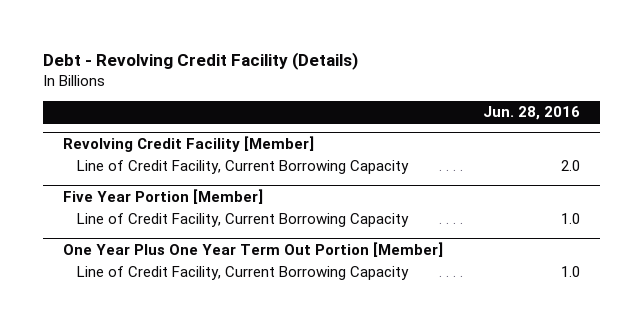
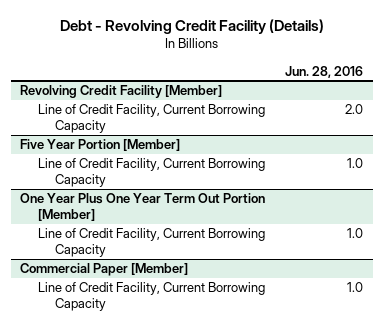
none -> [20,263,189,277] Commercial Paper [Member]
none -> [37,282,265,311] Line of Credit Facility, Current Borrowing Capacity

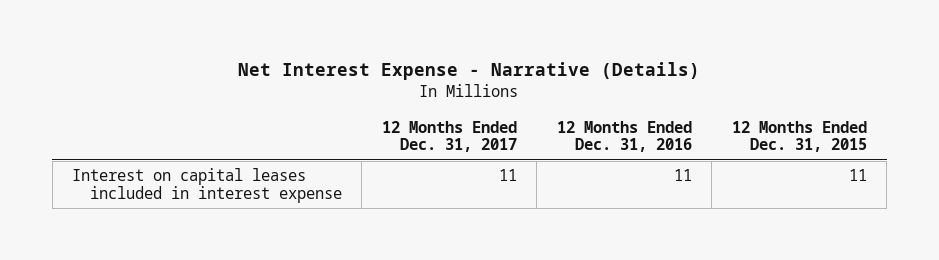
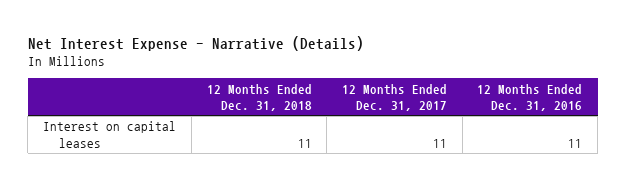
[731,120,867,153] 12 Months Ended Dec. 31, 2015 -> none
none -> [206,83,312,112] 12 Months Ended Dec. 31, 2018
[72,168,342,204] Interest on capital leases included in interest expense -> [43,121,177,148] Interest on capital leases

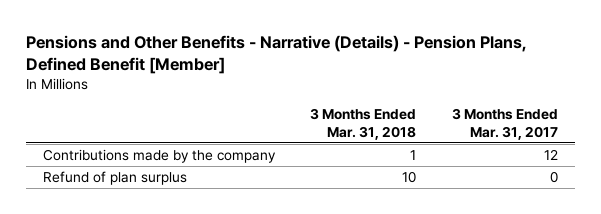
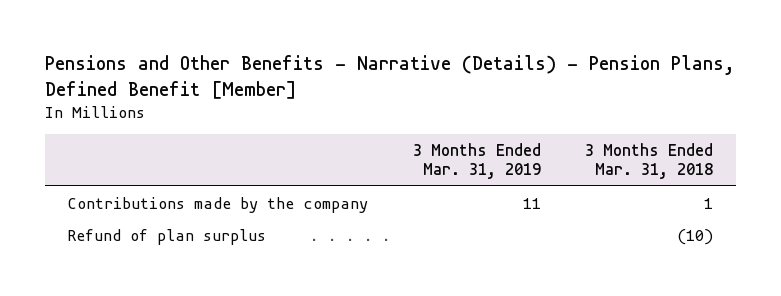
[451,107,558,140] 3 Months Ended Mar. 31, 2017 -> none
none -> [412,142,541,180] 3 Months Ended Mar. 31, 2019
[402,171,417,184] 10 -> [677,228,714,245] (10)

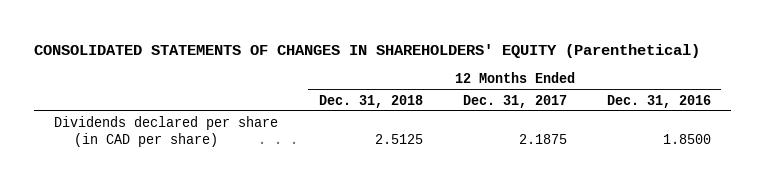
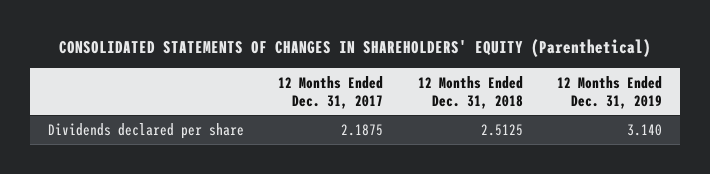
[607,94,712,108] Dec. 31, 2016 -> none
none -> [557,75,663,109] 12 Months Ended Dec. 31, 2019
[54,116,279,148] Dividends declared per share (in CAD per share) -> [47,123,244,140] Dividends declared per share

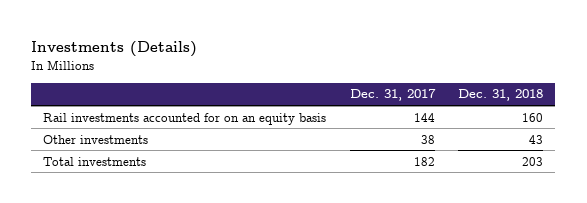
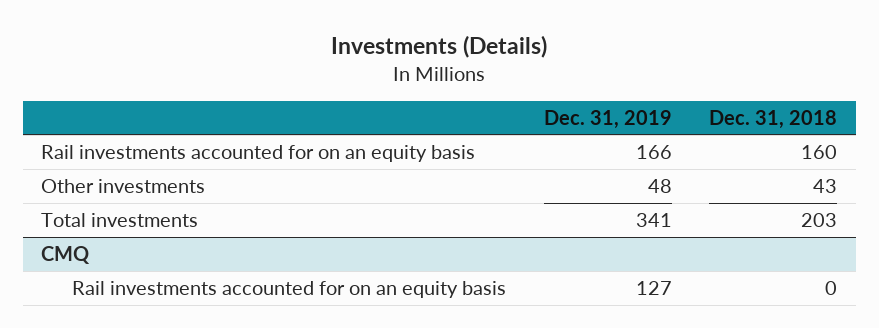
[349,89,436,102] Dec. 31, 2017 -> none
none -> [543,109,672,129] Dec. 31, 2019
none -> [41,245,91,264] CMQ
none -> [72,280,507,298] Rail investments accounted for on an equity basis

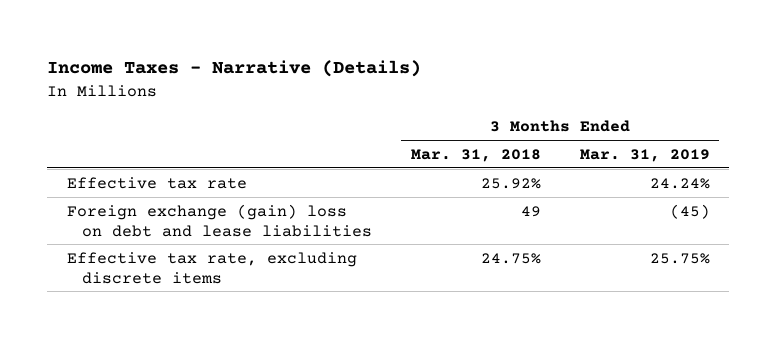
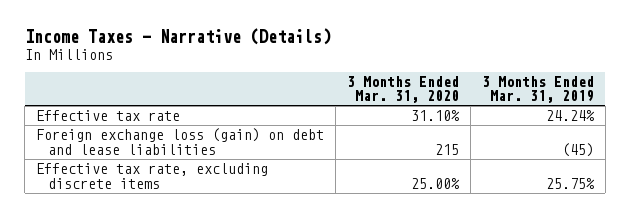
[411,148,542,162] Mar. 31, 2018 -> none
none -> [346,75,459,104] 3 Months Ended Mar. 31, 2020
[66,203,373,237] Foreign exchange (gain) loss on debt and lease liabilities -> [35,128,324,155] Foreign exchange loss (gain) on debt and lease liabilities

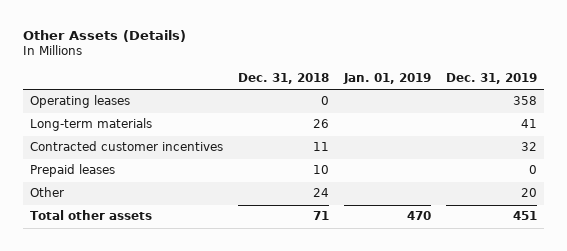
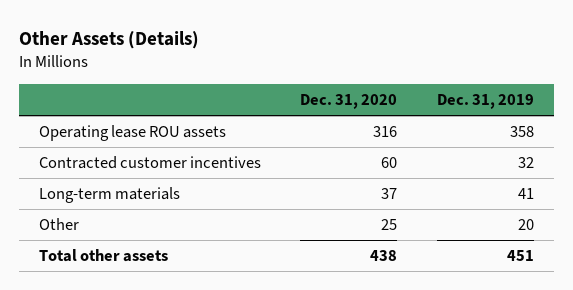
[237,72,329,84] Dec. 31, 2018 -> none
[342,72,431,84] Jan. 01, 2019 -> none
none -> [300,94,398,110] Dec. 31, 2020
[30,95,131,109] Operating leases -> [39,125,227,142] Operating lease ROU assets
[30,164,116,178] Prepaid leases -> none
[30,118,153,132] Long-term materials -> [39,187,181,204] Long-term materials

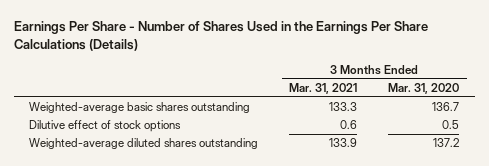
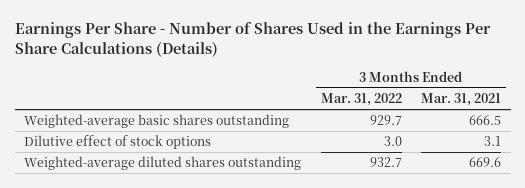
[388,82,460,94] Mar. 31, 2020 -> none
none -> [320,93,402,107] Mar. 31, 2022
[329,102,358,112] 133.3 -> [468,115,501,126] 666.5
[340,120,358,130] 0.6 -> [483,136,501,147] 3.1
[329,138,358,148] 133.9 -> [468,157,501,168] 669.6

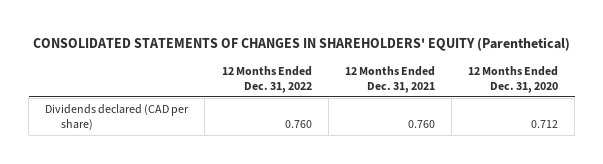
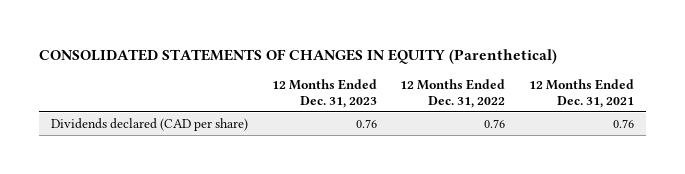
[32,36,570,51] CONSOLIDATED STATEMENTS OF CHANGES IN SHAREHOLDERS' EQUITY (Parenthetical) -> [39,49,558,65] CONSOLIDATED STATEMENTS OF CHANGES IN EQUITY (Parenthetical)
[467,65,558,93] 12 Months Ended Dec. 31, 2020 -> none
none -> [271,78,377,109] 12 Months Ended Dec. 31, 2023
[284,119,312,128] 0.760 -> [484,119,506,129] 0.76
[407,119,435,128] 0.760 -> [612,119,634,129] 0.76

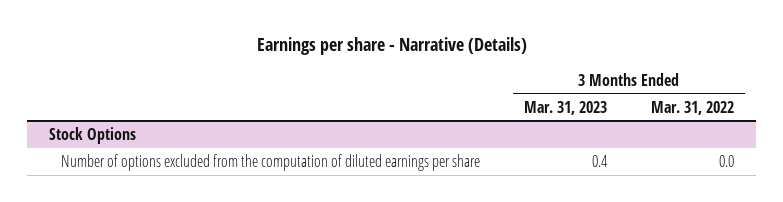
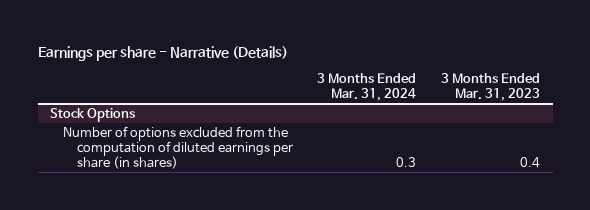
[651,100,735,115] Mar. 31, 2022 -> none
none -> [317,72,417,102] 3 Months Ended Mar. 31, 2024
[61,153,481,171] Number of options excluded from the computation of diluted earnings per share -> [63,125,293,170] Number of options excluded from the computation of diluted earnings per share (in shares)

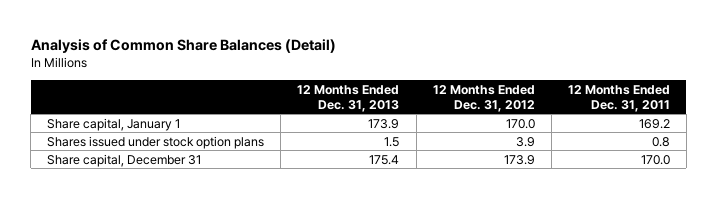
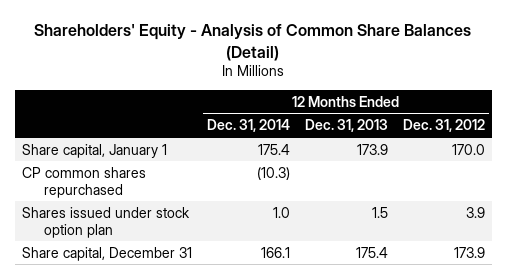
[30,39,336,54] Analysis of Common Share Balances (Detail) -> [34,24,472,61] Shareholders' Equity - Analysis of Common Share Balances (Detail)
[567,84,670,112] 12 Months Ended Dec. 31, 2011 -> none
none -> [206,119,290,133] Dec. 31, 2014
none -> [21,166,146,198] CP common shares repurchased
[47,135,265,149] Shares issued under stock option plans -> [21,206,190,238] Shares issued under stock option plan

